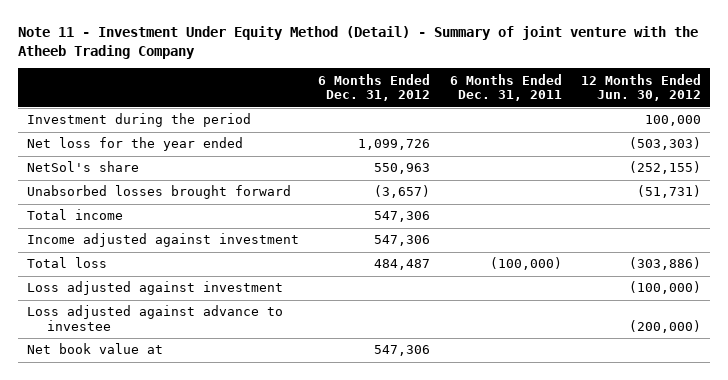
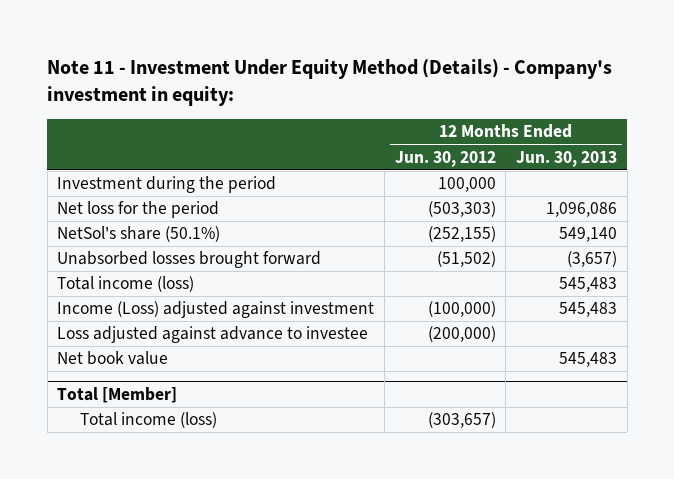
[17,25,698,59] Note 11 - Investment Under Equity Method (Detail) - Summary of joint venture with the Atheeb Trading Company -> [47,59,613,107] Note 11 - Investment Under Equity Method (Details) - Company's investment in equity:
[318,73,431,102] 6 Months Ended Dec. 31, 2012 -> none
[449,73,562,102] 6 Months Ended Dec. 31, 2011 -> none
none -> [516,150,618,167] Jun. 30, 2013
[27,233,300,248] Income adjusted against investment -> none
[27,257,108,269] Total loss -> none
[27,137,244,152] Net loss for the year ended -> [57,201,220,219] Net loss for the period
[27,161,140,173] NetSol's share -> [57,226,221,243] NetSol's share (50.1%)
[636,185,701,199] (51,731) -> [436,251,496,268] (51,502)
[27,209,124,221] Total income -> [57,276,195,293] Total income (loss)
[27,281,284,296] Loss adjusted against investment -> [57,301,375,319] Income (Loss) adjusted against investment
[27,343,164,355] Net book value at -> [57,351,169,366] Net book value
none -> [57,386,178,403] Total [Member]
none -> [80,412,218,429] Total income (loss)

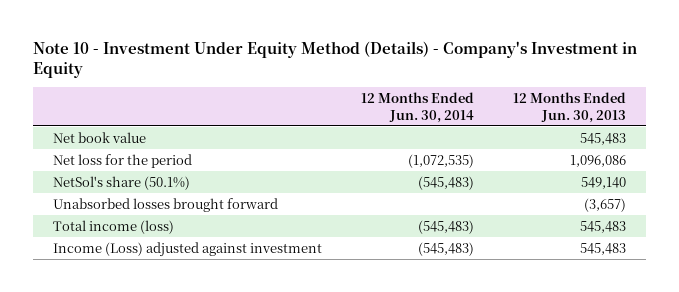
[47,59,613,107] Note 11 - Investment Under Equity Method (Details) - Company's investment in equity: -> [33,40,638,79] Note 10 - Investment Under Equity Method (Details) - Company's Investment in Equity
[394,150,496,167] Jun. 30, 2012 -> none
none -> [361,92,475,123] 12 Months Ended Jun. 30, 2014
[57,176,277,194] Investment during the period -> none
[57,351,169,366] Net book value -> [52,131,146,143] Net book value
[57,326,369,344] Loss adjusted against advance to investee -> none
[57,386,178,403] Total [Member] -> none
[80,412,218,429] Total income (loss) -> none

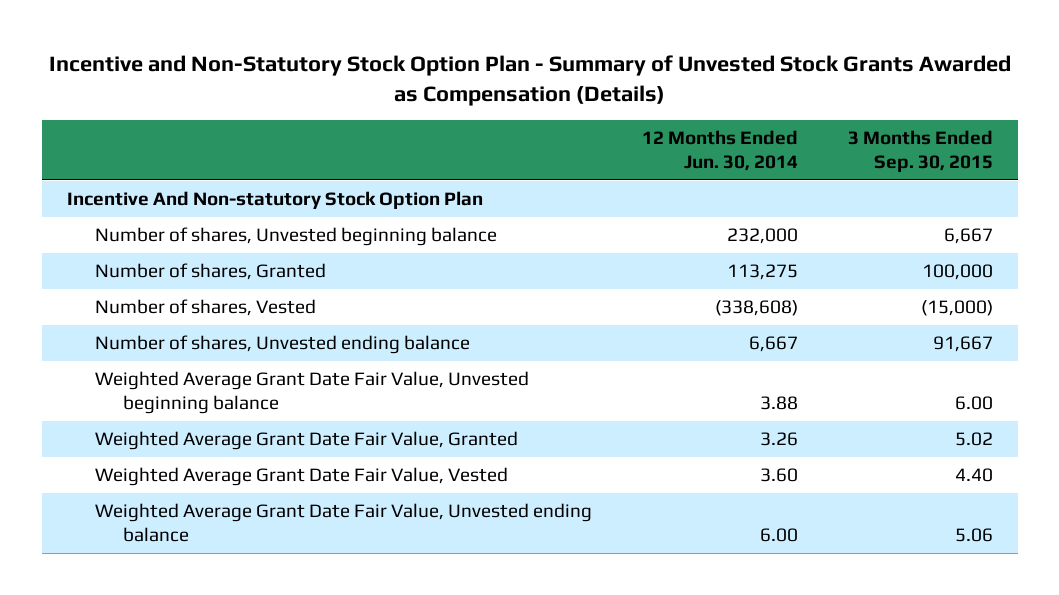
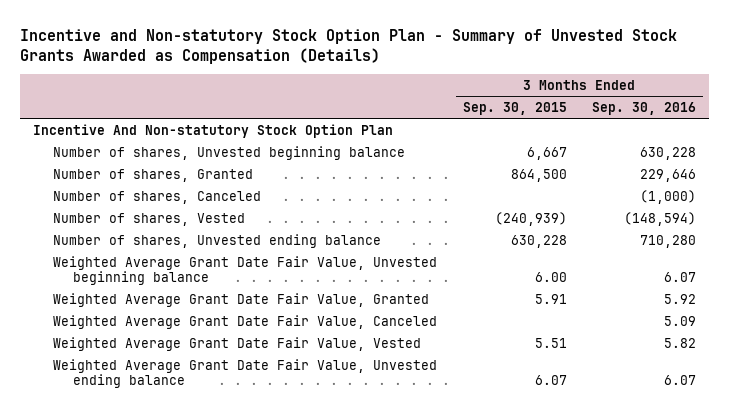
[48,55,1011,106] Incentive and Non-Statutory Stock Option Plan - Summary of Unvested Stock Grants Awarded as Compensation (Details) -> [20,28,678,64] Incentive and Non-statutory Stock Option Plan - Summary of Unvested Stock Grants Awarded as Compensation (Details)
[641,129,798,171] 12 Months Ended Jun. 30, 2014 -> none
none -> [592,102,697,116] Sep. 30, 2016
[921,264,993,281] 100,000 -> [510,168,567,182] 864,500
none -> [53,190,262,204] Number of shares, Canceled
[920,300,993,317] (15,000) -> [494,211,567,226] (240,939)
[932,336,993,353] 91,667 -> [510,234,567,248] 630,228
[954,432,993,447] 5.02 -> [534,293,567,304] 5.91
none -> [53,314,438,329] Weighted Average Grant Date Fair Value, Canceled
[954,468,993,483] 4.40 -> [534,337,567,348] 5.51
[954,528,993,543] 5.06 -> [534,375,567,386] 6.07

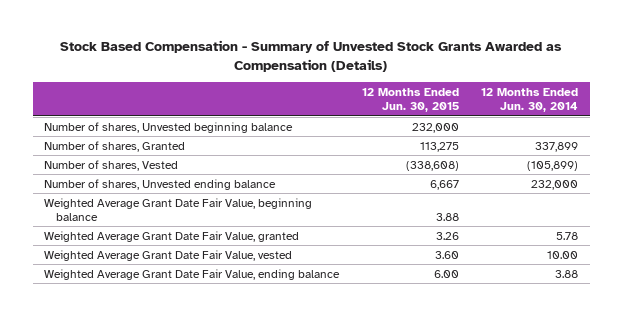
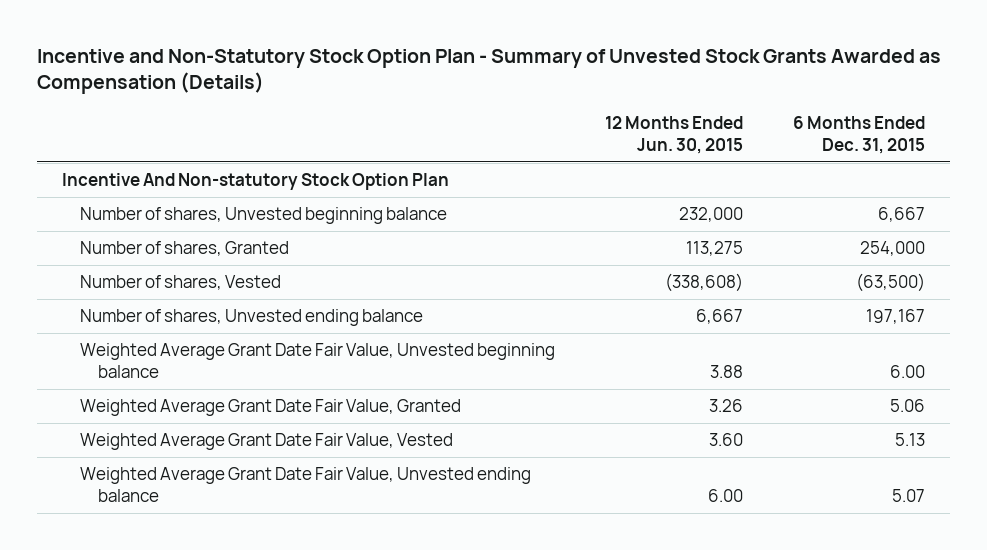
[60,40,563,73] Stock Based Compensation - Summary of Unvested Stock Grants Awarded as Compensation (Details) -> [37,49,942,95] Incentive and Non-Statutory Stock Option Plan - Summary of Unvested Stock Grants Awarded as Compensation (Details)
[481,87,579,113] 12 Months Ended Jun. 30, 2014 -> none
none -> [792,116,925,154] 6 Months Ended Dec. 31, 2015
none -> [62,173,450,191] Incentive And Non-statutory Stock Option Plan
[44,197,313,221] Weighted Average Grant Date Fair Value, beginning balance -> [80,343,556,378] Weighted Average Grant Date Fair Value, Unvested beginning balance
[44,230,300,242] Weighted Average Grant Date Fair Value, granted -> [80,399,462,417] Weighted Average Grant Date Fair Value, Granted
[44,249,293,261] Weighted Average Grant Date Fair Value, vested -> [80,433,454,451] Weighted Average Grant Date Fair Value, Vested
[44,268,341,280] Weighted Average Grant Date Fair Value, ending balance -> [80,467,532,502] Weighted Average Grant Date Fair Value, Unvested ending balance

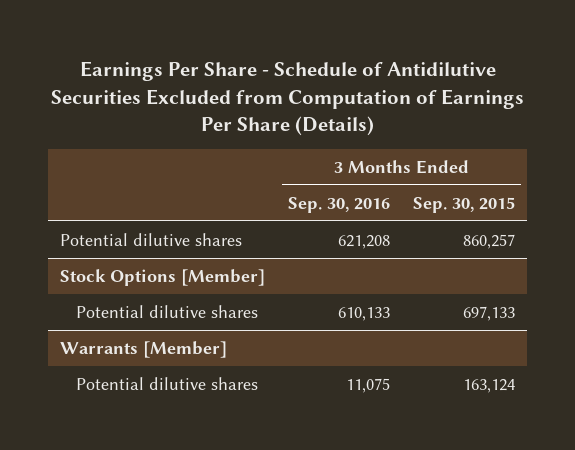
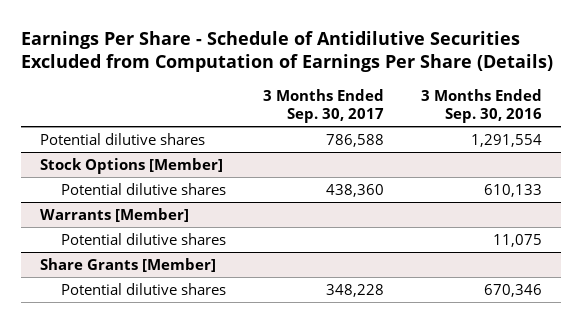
[413,196,516,213] Sep. 30, 2015 -> none
none -> [262,89,384,123] 3 Months Ended Sep. 30, 2017
[338,234,391,249] 621,208 -> [471,133,543,147] 1,291,554
none -> [39,257,216,272] Share Grants [Member]
none -> [60,282,226,295] Potential dilutive shares

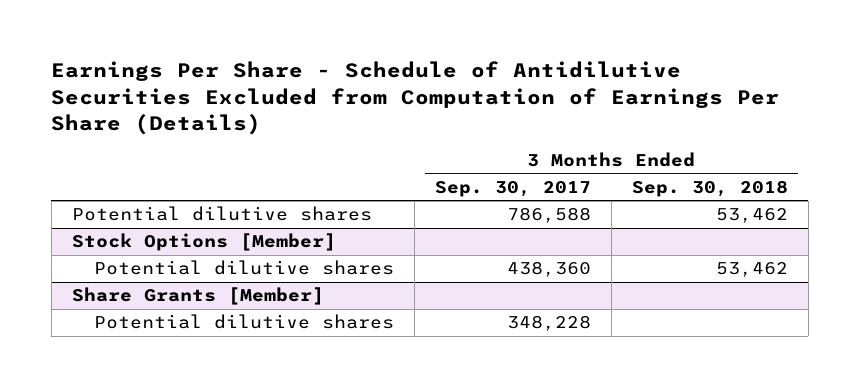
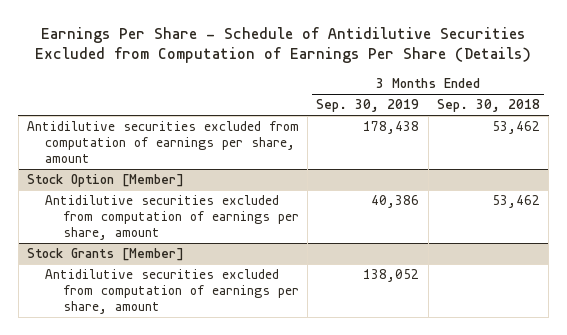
[434,180,591,197] Sep. 30, 2017 -> none
none -> [316,99,420,113] Sep. 30, 2019
[71,206,372,222] Potential dilutive shares -> [26,121,299,164] Antidilutive securities excluded from computation of earnings per share, amount
[71,233,336,252] Stock Options [Member] -> [26,174,184,188] Stock Option [Member]
[94,260,395,276] Potential dilutive shares -> [44,195,299,241] Antidilutive securities excluded from computation of earnings per share, amount
[71,287,324,306] Share Grants [Member] -> [26,248,184,262] Stock Grants [Member]
[94,314,395,330] Potential dilutive shares -> [44,269,299,315] Antidilutive securities excluded from computation of earnings per share, amount

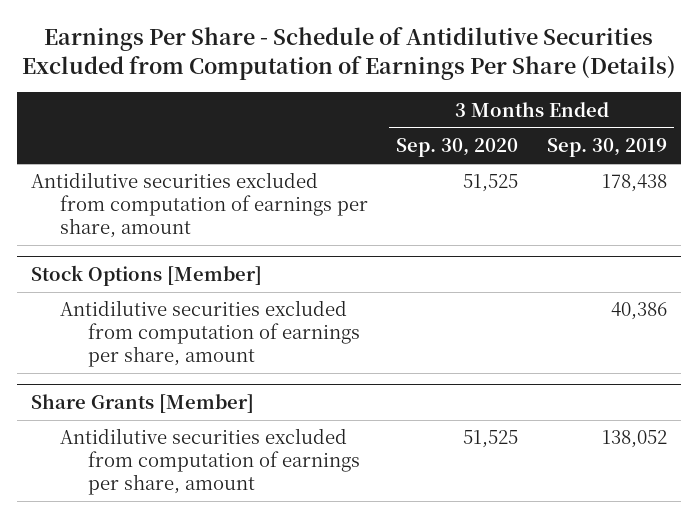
[436,99,540,113] Sep. 30, 2018 -> none
none -> [396,138,519,158] Sep. 30, 2020
[26,174,184,188] Stock Option [Member] -> [30,264,262,286] Stock Options [Member]
[26,248,184,262] Stock Grants [Member] -> [30,393,254,413] Share Grants [Member]

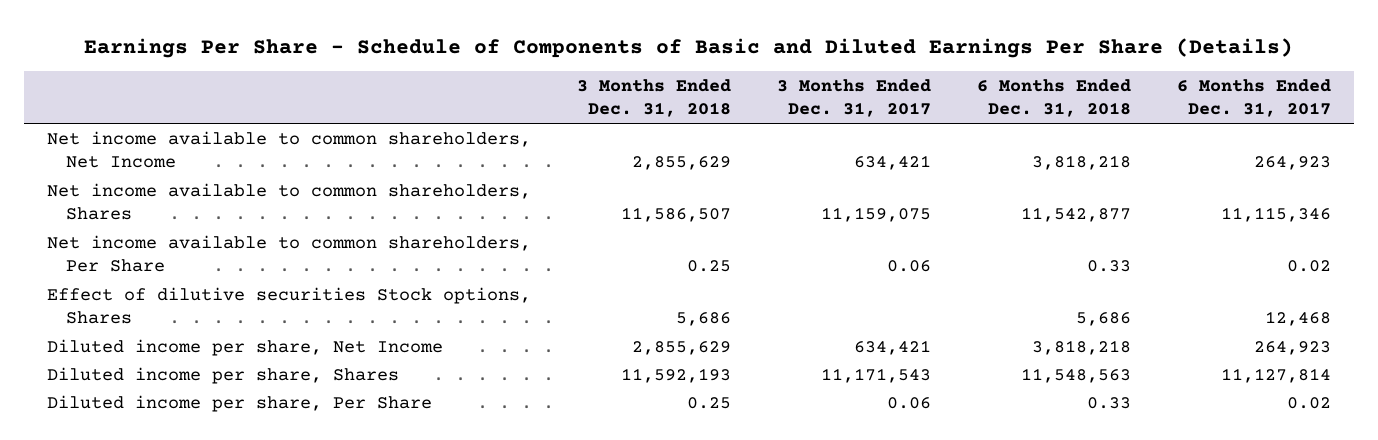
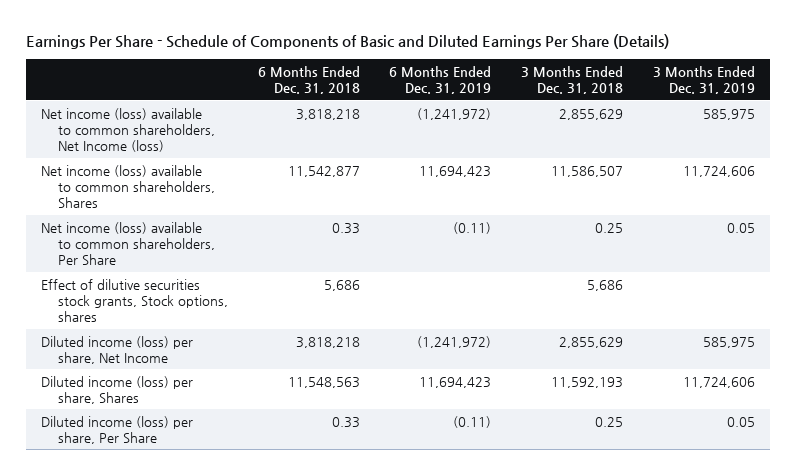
[777,78,932,118] 3 Months Ended Dec. 31, 2017 -> none
[1177,78,1332,118] 6 Months Ended Dec. 31, 2017 -> none
none -> [389,65,492,95] 6 Months Ended Dec. 31, 2019
none -> [652,65,755,95] 3 Months Ended Dec. 31, 2019
[47,130,532,169] Net income available to common shareholders, Net Income -> [40,107,215,153] Net income (loss) available to common shareholders, Net Income (loss)
[47,182,532,221] Net income available to common shareholders, Shares -> [40,164,215,209] Net income (loss) available to common shareholders, Shares
[47,234,532,273] Net income available to common shareholders, Per Share -> [40,221,215,266] Net income (loss) available to common shareholders, Per Share
[47,286,532,325] Effect of dilutive securities Stock options, Shares -> [40,278,228,323] Effect of dilutive securities stock grants, Stock options, shares
[47,338,444,356] Diluted income per share, Net Income -> [40,335,193,364] Diluted income (loss) per share, Net Income
[47,366,400,384] Diluted income per share, Shares -> [40,375,193,404] Diluted income (loss) per share, Shares
[47,394,433,412] Diluted income per share, Per Share -> [40,415,193,444] Diluted income (loss) per share, Per Share

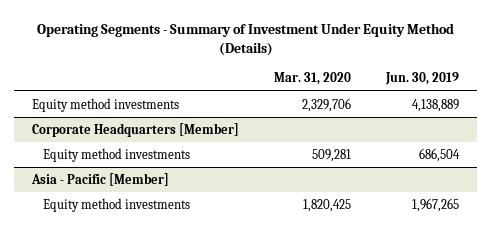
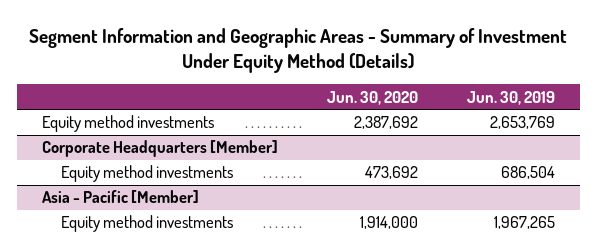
[36,22,454,56] Operating Segments - Summary of Investment Under Equity Method (Details) -> [29,27,568,74] Segment Information and Geographic Areas - Summary of Investment Under Equity Method (Details)
[274,72,352,86] Mar. 31, 2020 -> none
none -> [326,90,418,105] Jun. 30, 2020
[412,98,460,112] 4,138,889 -> [490,116,556,130] 2,653,769

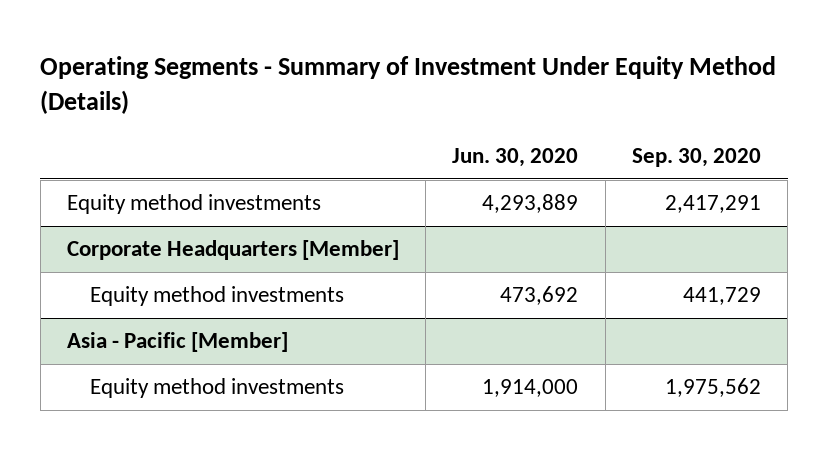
[29,27,568,74] Segment Information and Geographic Areas - Summary of Investment Under Equity Method (Details) -> [40,56,777,115] Operating Segments - Summary of Investment Under Equity Method (Details)
[467,90,556,105] Jun. 30, 2019 -> none
none -> [632,148,762,168] Sep. 30, 2020
[353,116,418,130] 2,387,692 -> [482,194,579,214] 4,293,889

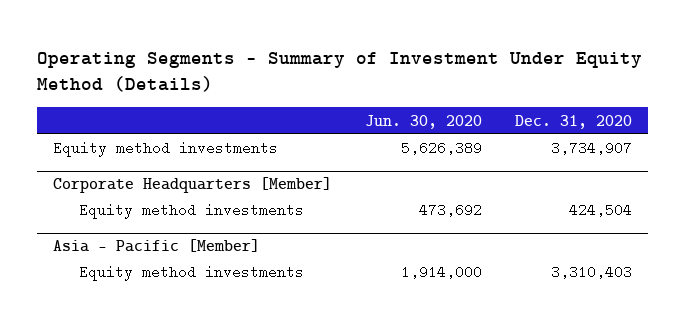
[632,148,762,168] Sep. 30, 2020 -> none
none -> [514,114,632,129] Dec. 31, 2020
[482,194,579,214] 4,293,889 -> [400,141,482,156] 5,626,389

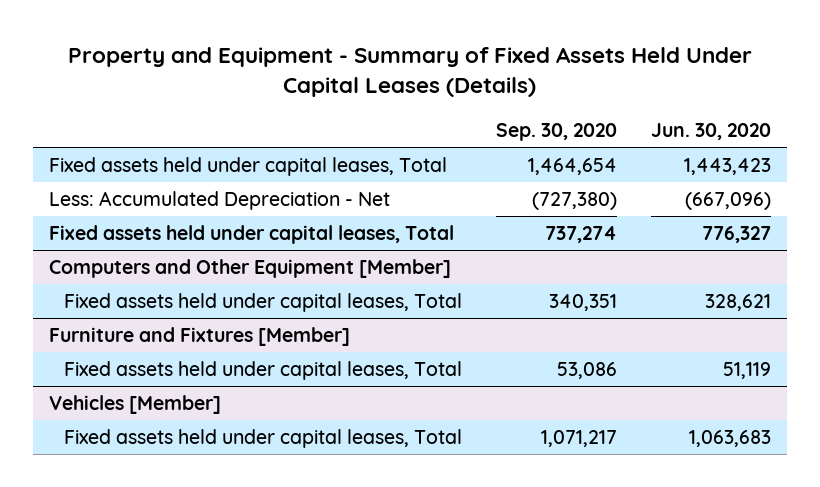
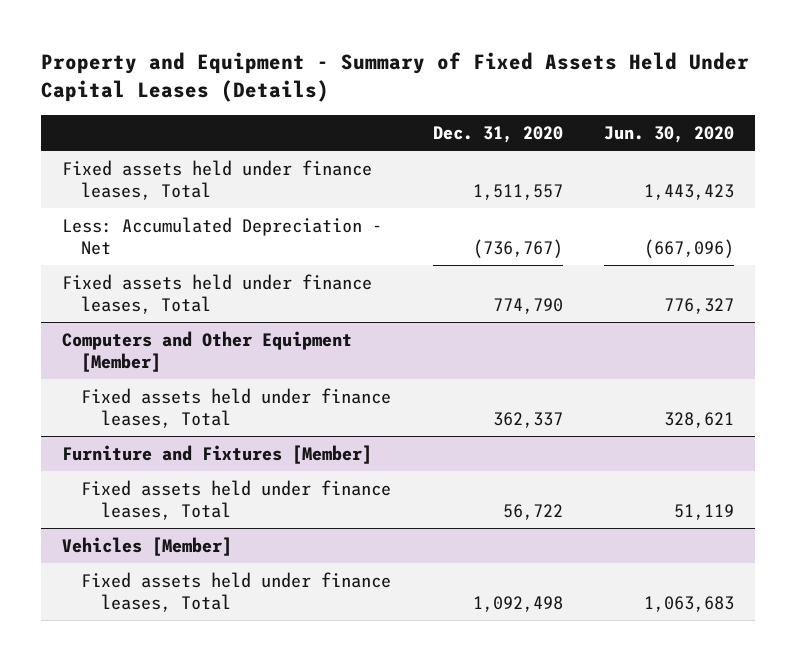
[495,122,617,141] Sep. 30, 2020 -> none
none -> [432,125,563,143] Dec. 31, 2020
[49,157,448,177] Fixed assets held under capital leases, Total -> [61,159,372,200] Fixed assets held under finance leases, Total
[49,225,455,245] Fixed assets held under capital leases, Total -> [61,273,372,314] Fixed assets held under finance leases, Total
[64,293,463,313] Fixed assets held under capital leases, Total -> [81,387,392,428] Fixed assets held under finance leases, Total
[64,361,463,381] Fixed assets held under capital leases, Total -> [81,479,392,520] Fixed assets held under finance leases, Total
[64,429,463,449] Fixed assets held under capital leases, Total -> [81,571,392,612] Fixed assets held under finance leases, Total

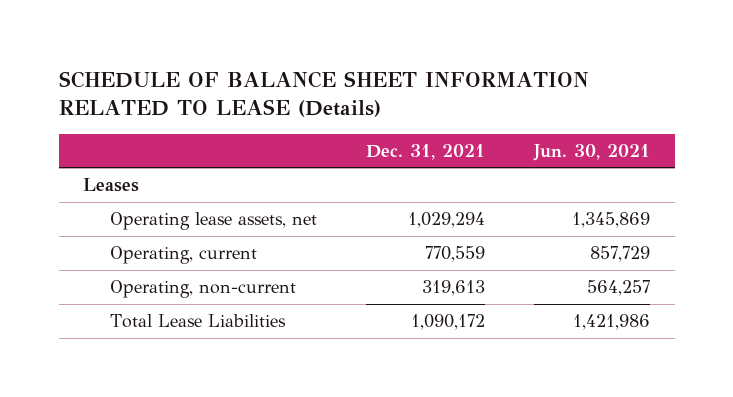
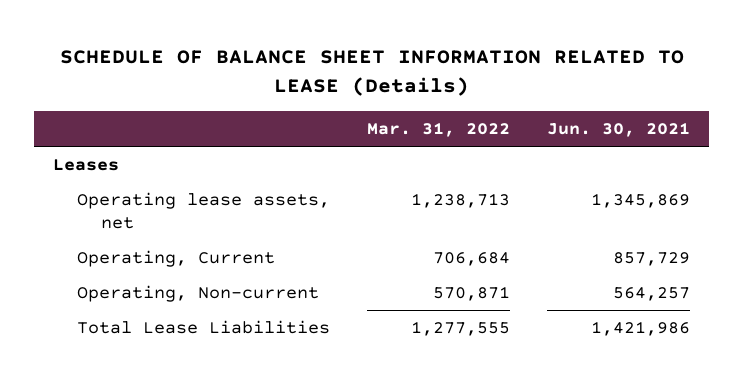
[365,143,485,160] Dec. 31, 2021 -> none
none -> [367,122,511,138] Mar. 31, 2022
[109,246,257,265] Operating, current -> [77,250,276,268] Operating, Current
[109,280,296,299] Operating, non-current -> [77,285,320,303] Operating, Non-current

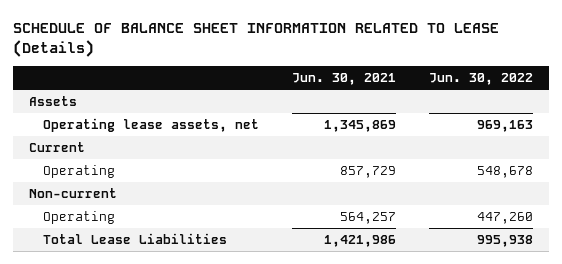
[367,122,511,138] Mar. 31, 2022 -> none
none -> [428,73,533,86] Jun. 30, 2022
[52,159,119,172] Leases -> none
none -> [29,96,78,107] Assets
none -> [29,142,86,153] Current
[77,250,276,268] Operating, Current -> [43,165,116,179] Operating
none -> [29,188,118,199] Non-current
[77,285,320,303] Operating, Non-current -> [43,211,116,225] Operating

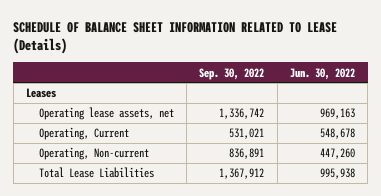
[292,73,397,86] Jun. 30, 2021 -> none
none -> [199,67,265,80] Sep. 30, 2022
[29,96,78,107] Assets -> none
none -> [26,88,57,99] Leases
[29,142,86,153] Current -> none
[29,188,118,199] Non-current -> none
[43,165,116,179] Operating -> [38,127,129,141] Operating, Current
[43,211,116,225] Operating -> [38,147,149,161] Operating, Non-current

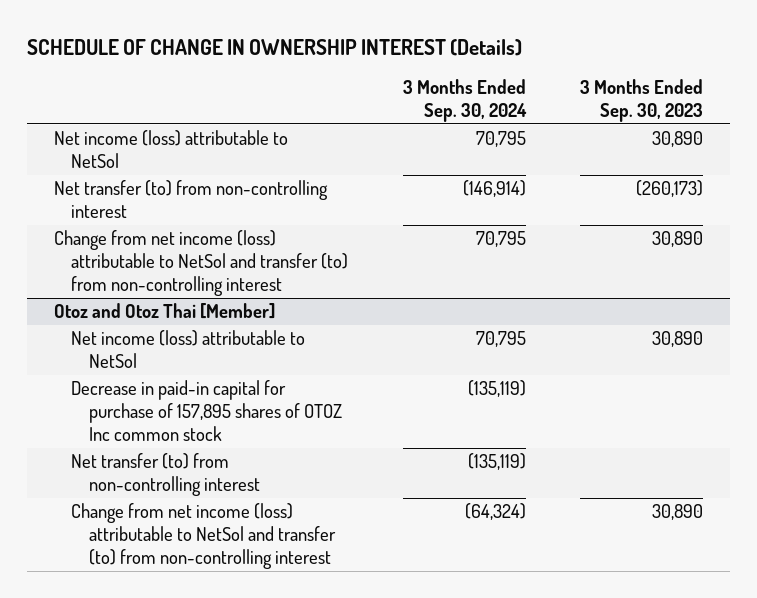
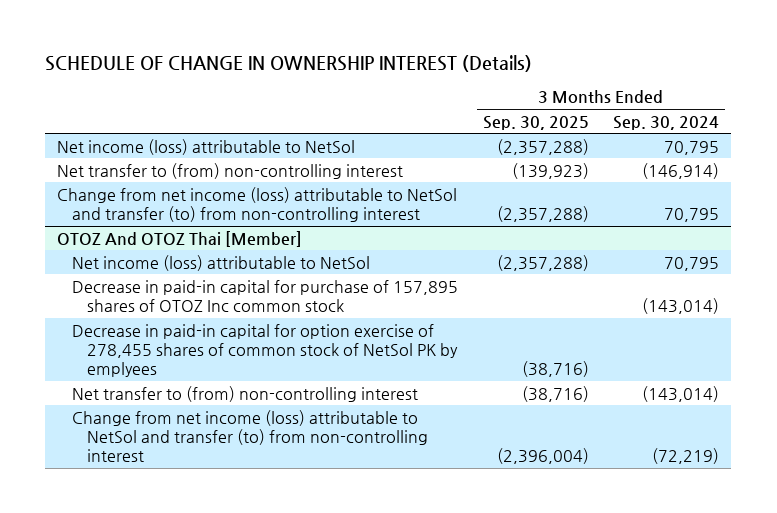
[580,79,704,122] 3 Months Ended Sep. 30, 2023 -> none
none -> [482,115,589,130] Sep. 30, 2025
[53,180,328,219] Net transfer (to) from non-controlling interest -> [57,162,404,179] Net transfer to (from) non-controlling interest
[53,303,275,320] Otoz and Otoz Thai [Member] -> [57,230,303,247] OTOZ And OTOZ Thai [Member]
[467,380,526,398] (135,119) -> [642,297,720,314] (143,014)
none -> [72,323,459,377] Decrease in paid-in capital for option exercise of 278,455 shares of common stock of NetSol PK by emplyees
[71,453,260,497] Net transfer (to) from non-controlling interest -> [72,385,419,402] Net transfer to (from) non-controlling interest
[467,453,526,471] (135,119) -> [642,385,720,402] (143,014)
[464,503,526,521] (64,324) -> [652,447,720,464] (72,219)

